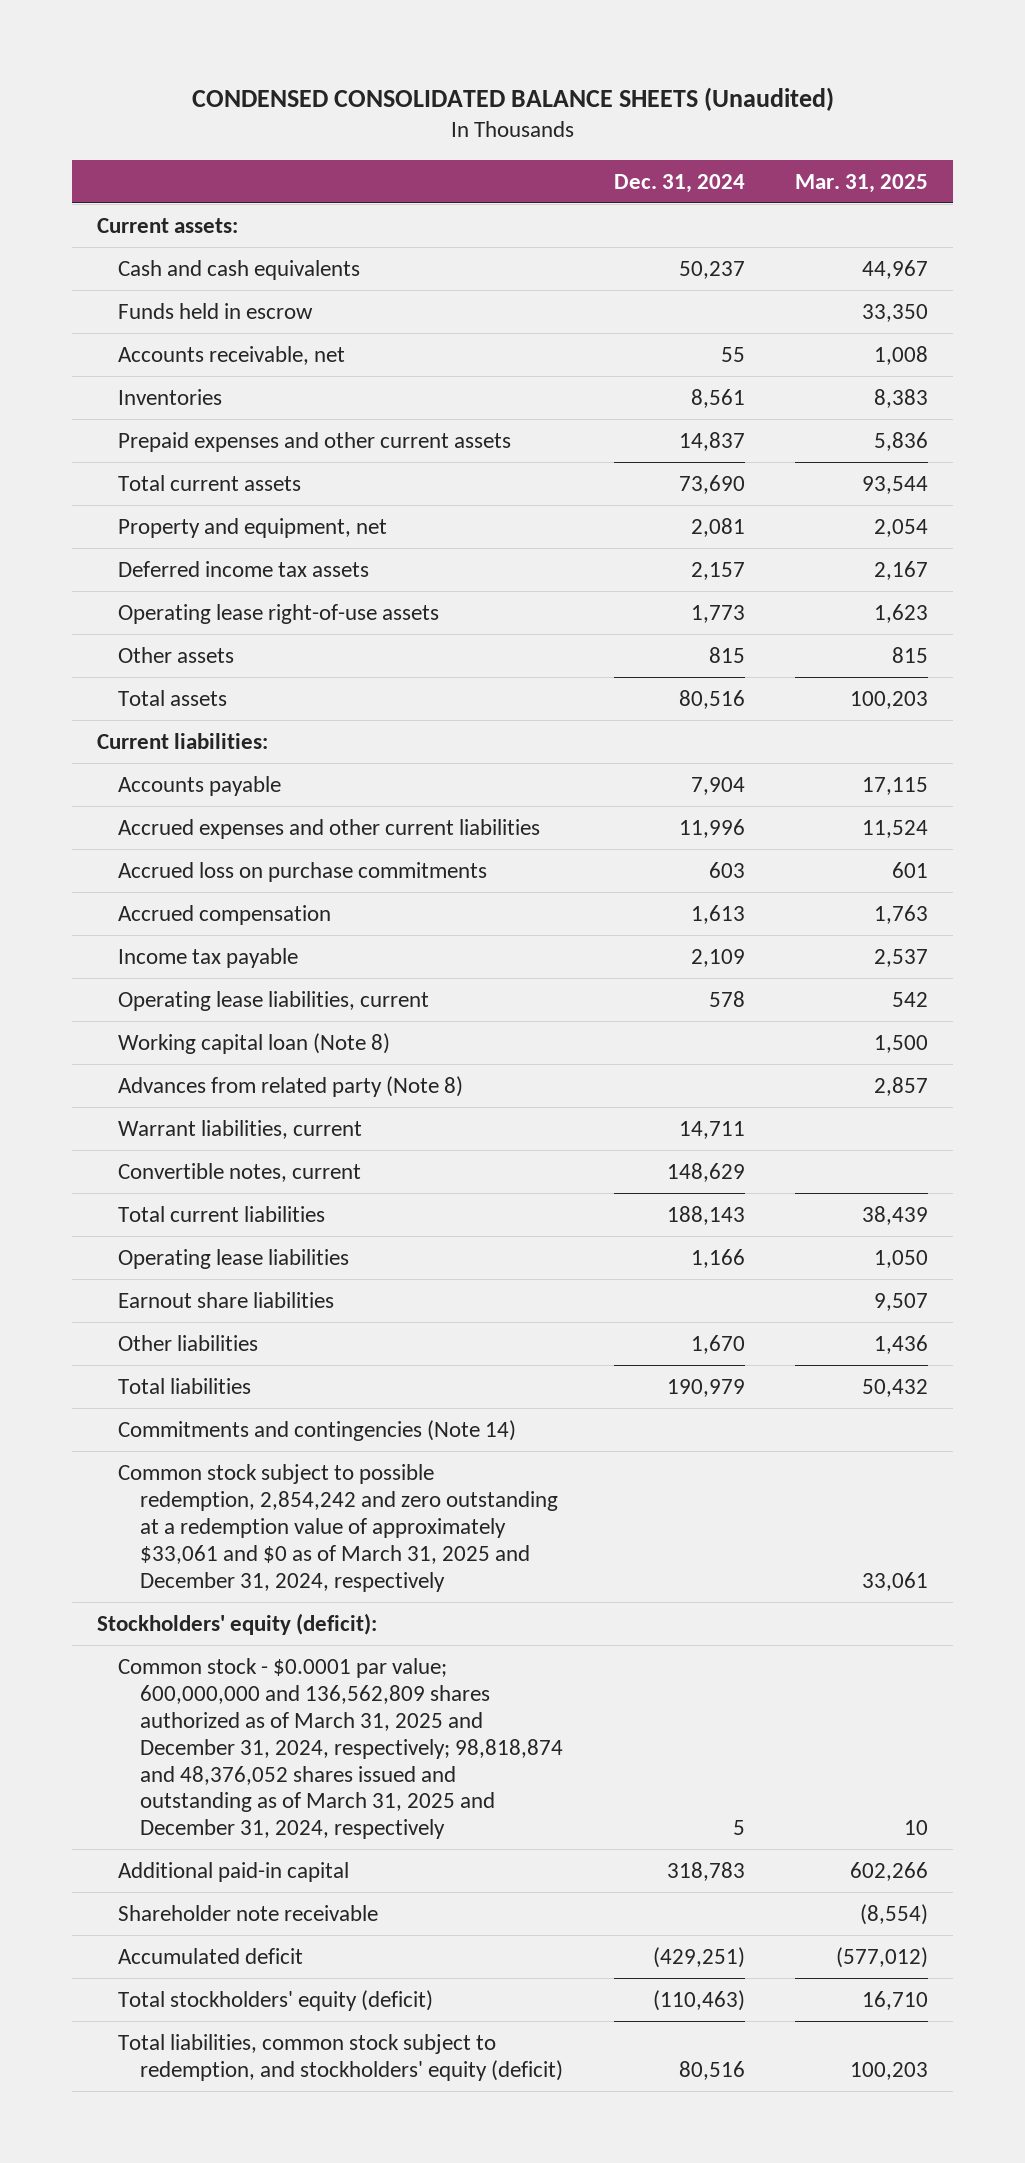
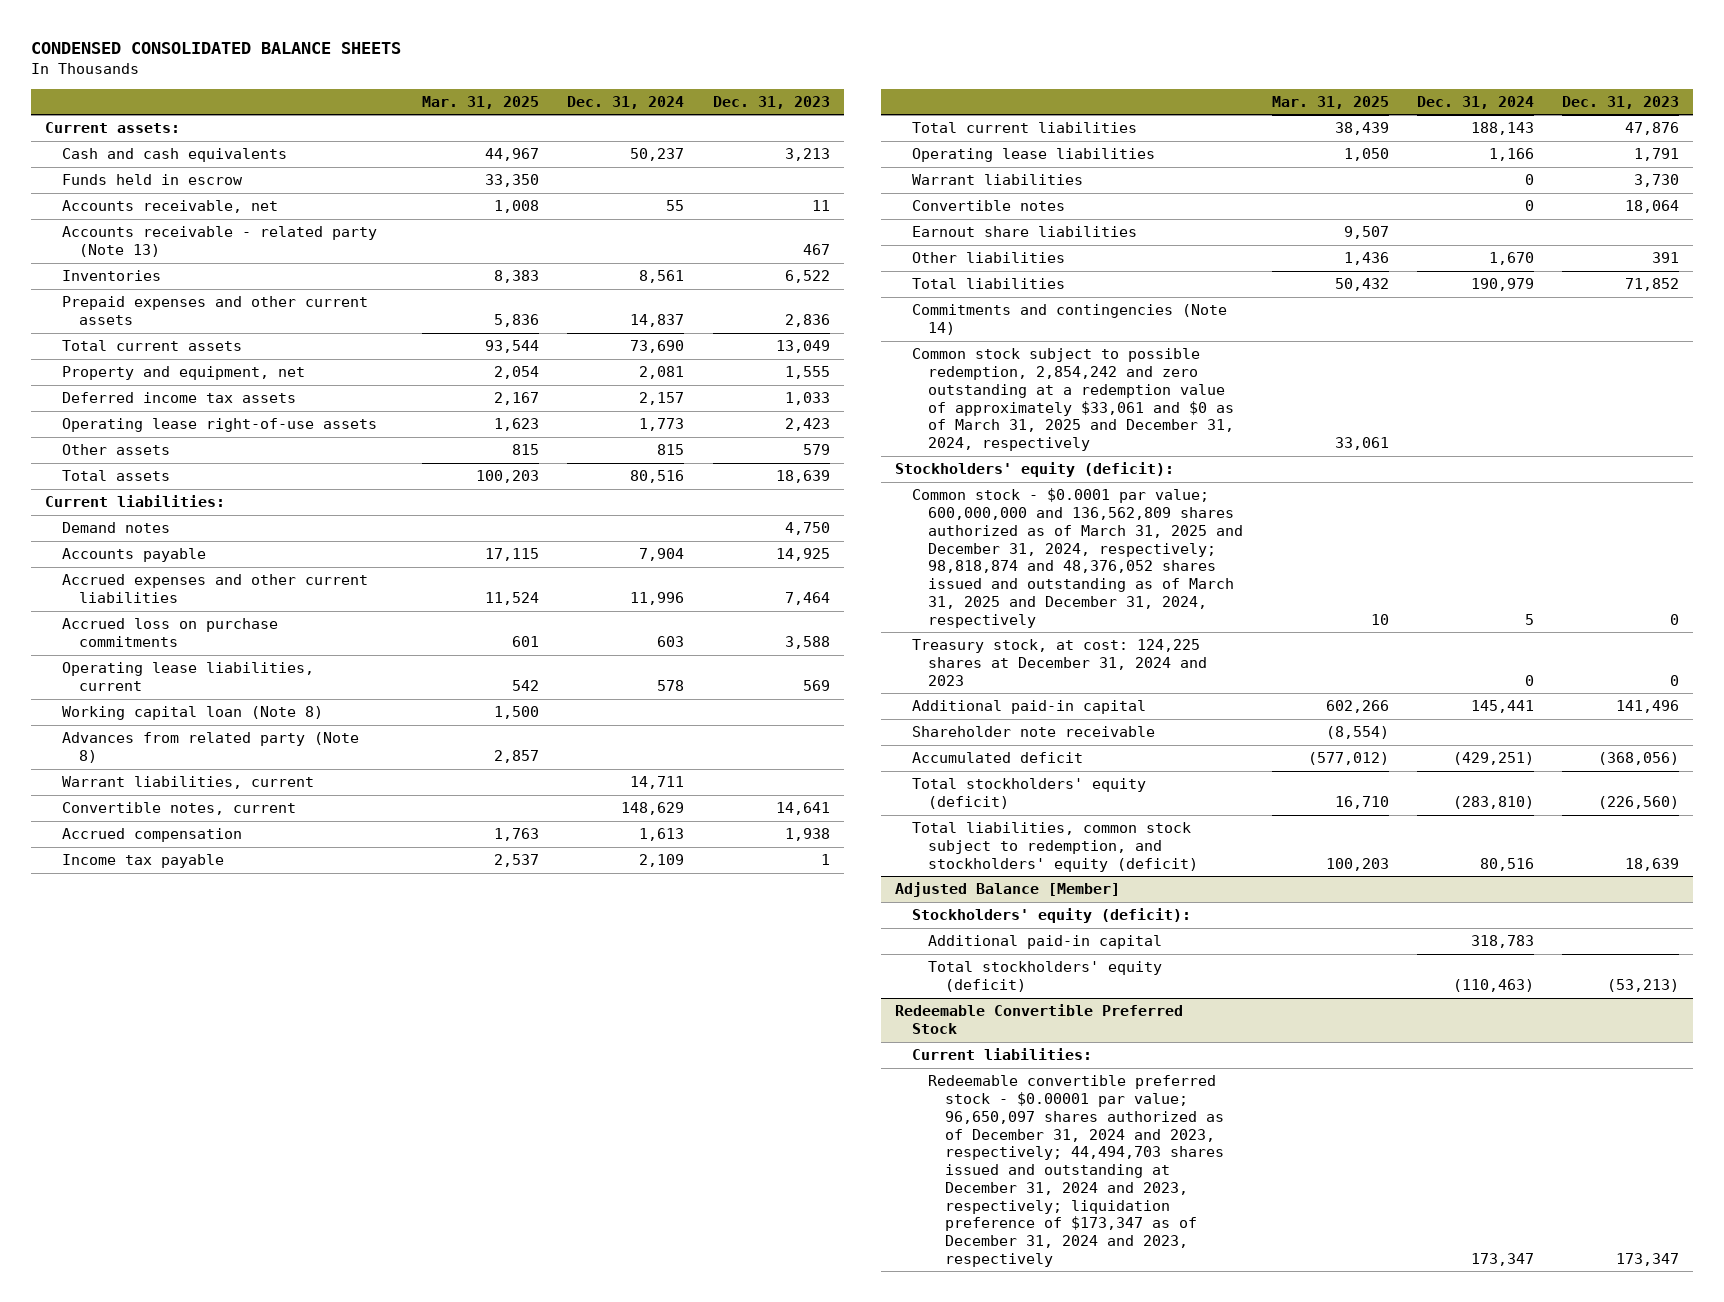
[191,86,834,111] CONDENSED CONSOLIDATED BALANCE SHEETS (Unaudited) -> [30,41,401,54] CONDENSED CONSOLIDATED BALANCE SHEETS
none -> [712,95,830,109] Dec. 31, 2023
none -> [61,226,377,258] Accounts receivable - related party (Note 13)
none -> [61,522,170,534] Demand notes
[118,904,332,925] Accrued compensation -> [61,828,242,843] Accrued compensation
[118,947,299,968] Income tax payable -> [61,854,224,869] Income tax payable
none -> [911,174,1083,186] Warrant liabilities
none -> [911,200,1065,212] Convertible notes
none -> [911,639,1208,686] Treasury stock, at cost: 124,225 shares at December 31, 2024 and 2023
[666,1861,745,1881] 318,783 -> [1470,700,1534,714] 145,441
[652,1989,745,2011] (110,463) -> [1452,796,1534,810] (283,810)
none -> [894,882,1120,898] Adjusted Balance [Member]
none -> [911,908,1191,924] Stockholders' equity (deficit):
none -> [928,935,1163,950] Additional paid-in capital
none -> [928,961,1163,993] Total stockholders' equity (deficit)
none -> [894,1004,1183,1035] Redeemable Convertible Preferred Stock
none -> [911,1048,1092,1061] Current liabilities:
none -> [928,1075,1225,1267] Redeemable convertible preferred stock - $0.00001 par value; 96,650,097 shares authorized as of December 31, 2024 and 2023, respectively; 44,494,703 shares issued and outstanding at December 31, 2024 and 2023, respectively; liquidation preference of $173,347 as of December 31, 2024 and 2023, respectively

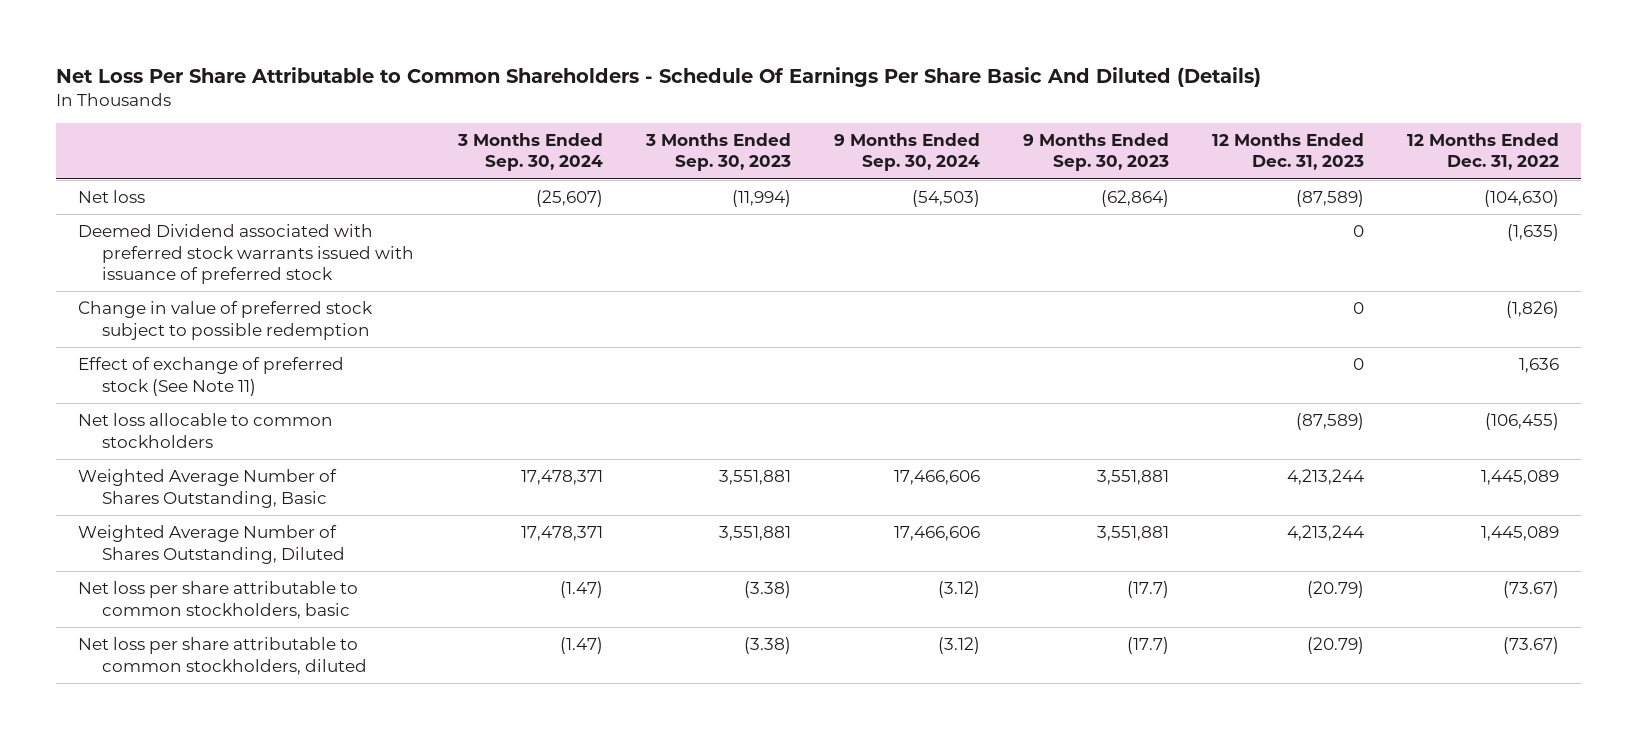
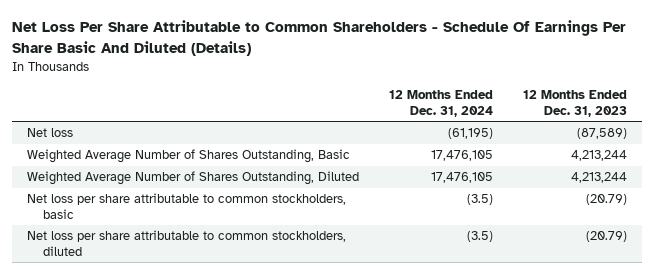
[456,132,603,172] 3 Months Ended Sep. 30, 2024 -> none
[644,132,791,172] 3 Months Ended Sep. 30, 2023 -> none
[833,132,980,172] 9 Months Ended Sep. 30, 2024 -> none
[1022,132,1169,172] 9 Months Ended Sep. 30, 2023 -> none
[1407,132,1560,171] 12 Months Ended Dec. 31, 2022 -> none
none -> [388,90,493,117] 12 Months Ended Dec. 31, 2024
[77,223,415,285] Deemed Dividend associated with preferred stock warrants issued with issuance of preferred stock -> none
[77,300,373,340] Change in value of preferred stock subject to possible redemption -> none
[77,356,344,396] Effect of exchange of preferred stock (See Note 11) -> none
[77,412,333,448] Net loss allocable to common stockholders -> none

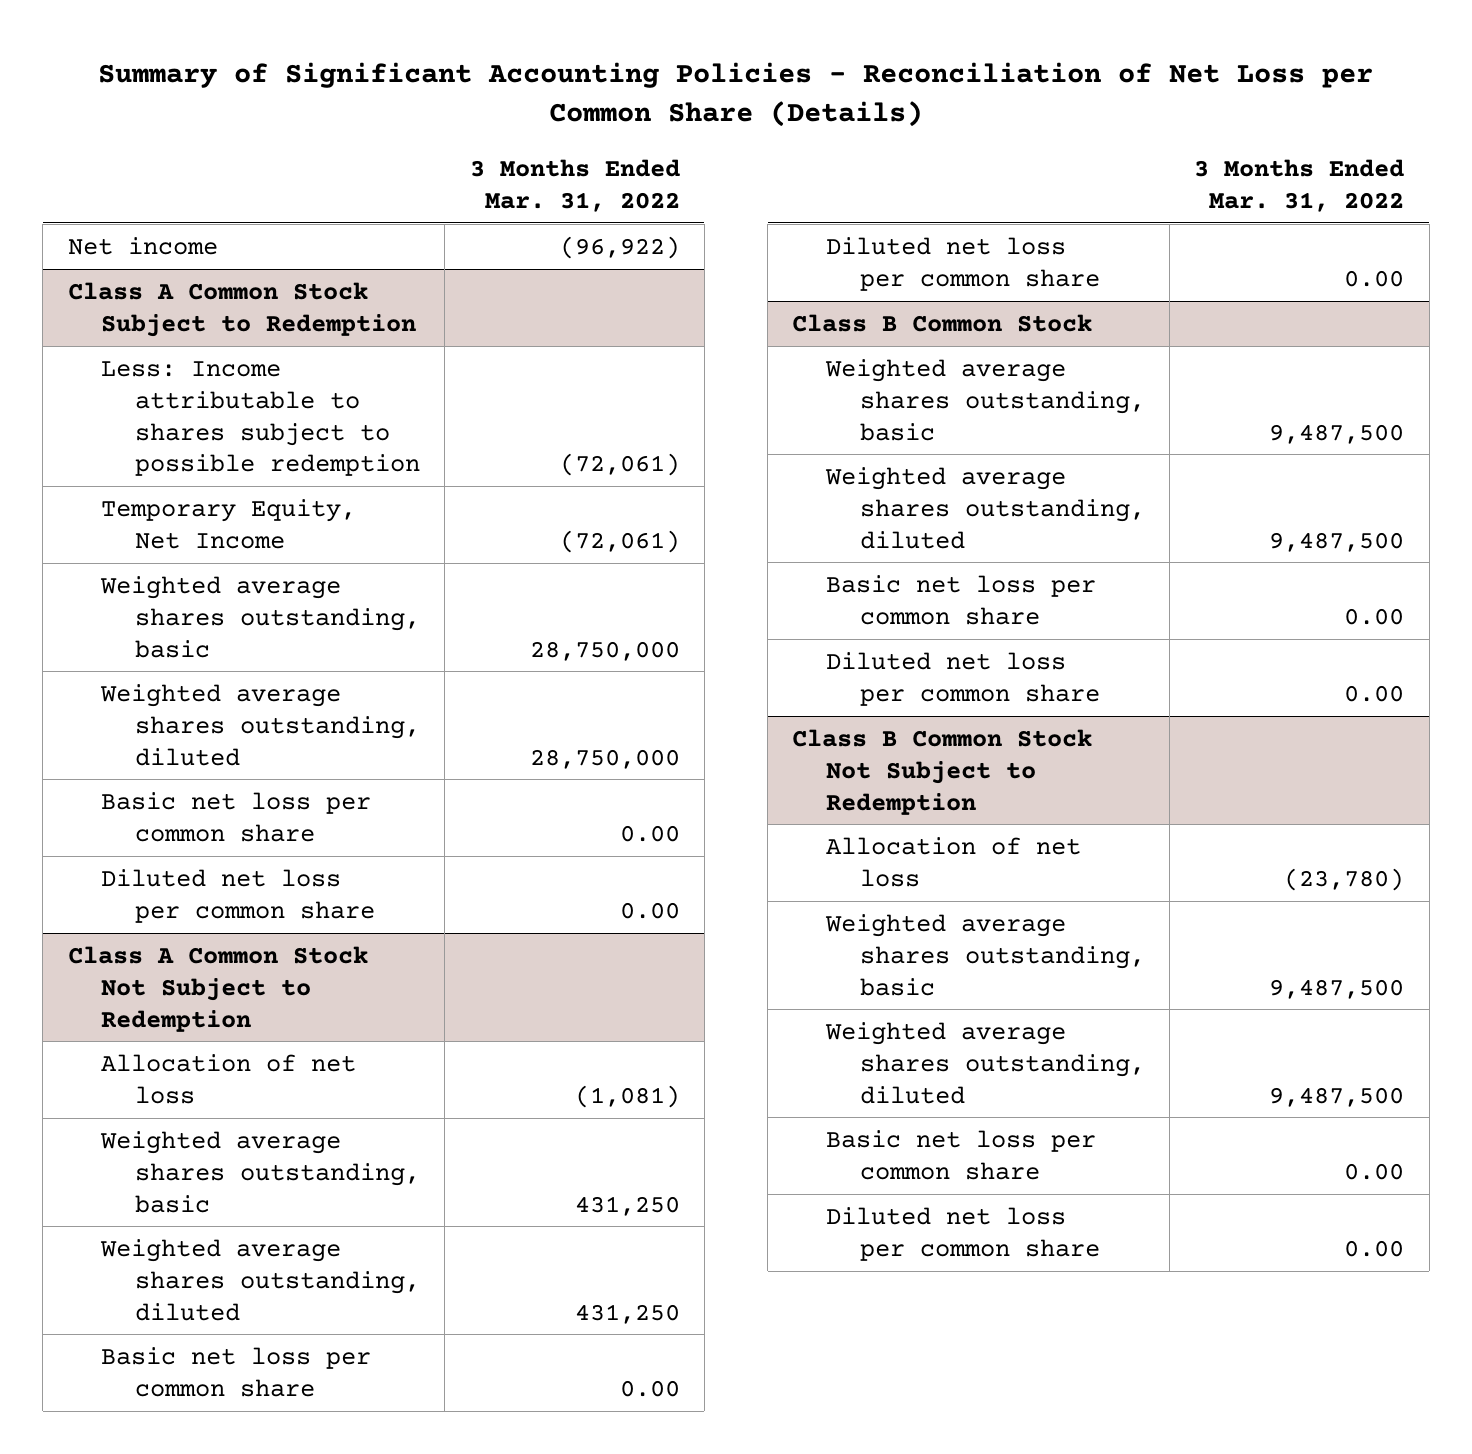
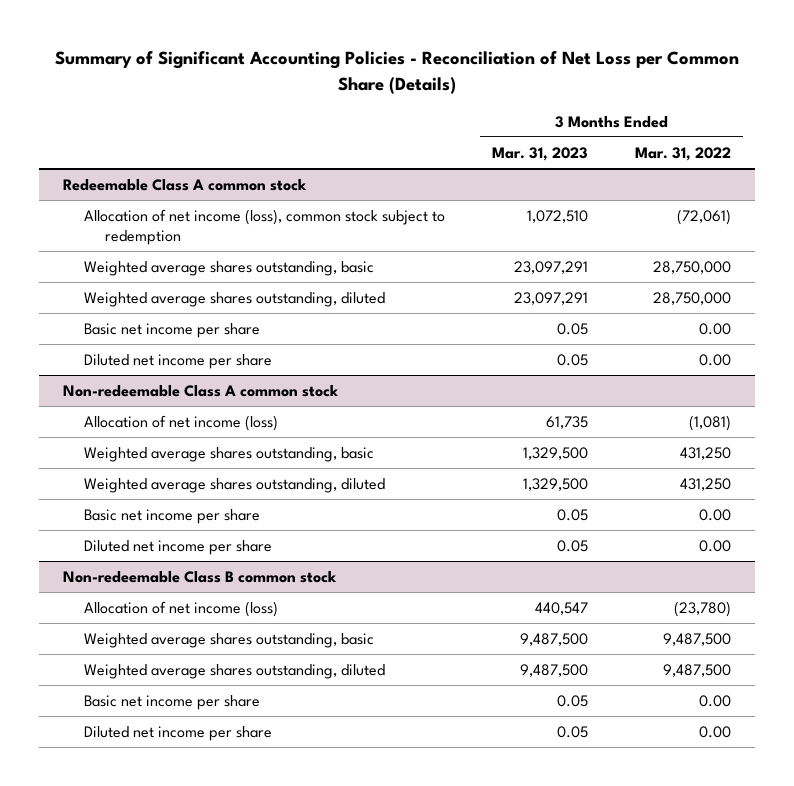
none -> [492,146,589,161] Mar. 31, 2023
[67,236,218,255] Net income -> none
[101,498,357,549] Temporary Equity, Net Income -> none
[67,281,417,337] Class A Common Stock Subject to Redemption -> [62,178,307,191] Redeemable Class A common stock
[101,360,420,477] Less: Income attributable to shares subject to possible redemption -> [84,208,446,245] Allocation of net income (loss), common stock subject to redemption
[101,791,372,842] Basic net loss per common share -> [84,322,261,338] Basic net income per share
[101,868,375,923] Diluted net loss per common share -> [84,353,273,369] Diluted net income per share
[67,945,368,1032] Class A Common Stock Not Subject to Redemption -> [62,384,339,397] Non-redeemable Class A common stock
[101,1053,357,1104] Allocation of net loss -> [84,414,279,431] Allocation of net income (loss)
[792,313,1093,332] Class B Common Stock -> none
[824,358,1145,441] Weighted average shares outstanding, basic -> none
[824,466,1145,549] Weighted average shares outstanding, diluted -> none
[825,574,1096,625] Basic net loss per common share -> none
[825,651,1100,706] Diluted net loss per common share -> none
[101,1346,372,1397] Basic net loss per common share -> [84,508,261,524] Basic net income per share
[825,236,1100,291] Diluted net loss per common share -> [84,539,273,555] Diluted net income per share
[792,728,1093,815] Class B Common Stock Not Subject to Redemption -> [62,570,337,583] Non-redeemable Class B common stock
[825,836,1081,887] Allocation of net loss -> [84,600,279,617] Allocation of net income (loss)
[825,1129,1096,1180] Basic net loss per common share -> [84,694,261,710] Basic net income per share
[825,1206,1100,1261] Diluted net loss per common share -> [84,725,273,741] Diluted net income per share

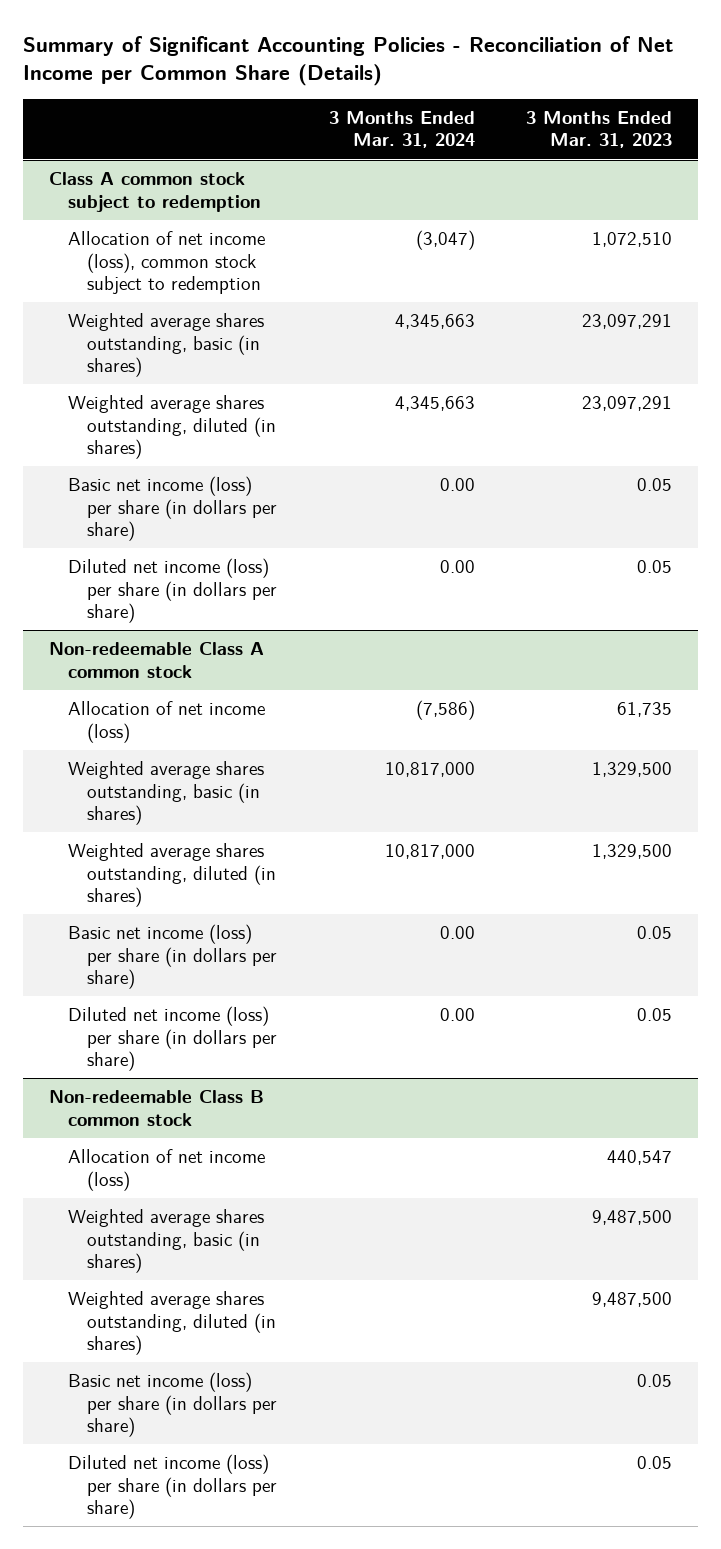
[54,51,739,94] Summary of Significant Accounting Policies - Reconciliation of Net Loss per Common Share (Details) -> [22,35,673,87] Summary of Significant Accounting Policies - Reconciliation of Net Income per Common Share (Details)
[635,146,732,161] Mar. 31, 2022 -> none
none -> [328,110,475,149] 3 Months Ended Mar. 31, 2024
[62,178,307,191] Redeemable Class A common stock -> [48,172,261,212] Class A common stock subject to redemption
[84,260,375,276] Weighted average shares outstanding, basic -> [67,313,264,378] Weighted average shares outstanding, basic (in shares)
[84,291,386,307] Weighted average shares outstanding, diluted -> [67,395,277,460] Weighted average shares outstanding, diluted (in shares)
[84,322,261,338] Basic net income per share -> [67,476,278,542] Basic net income (loss) per share (in dollars per share)
[84,353,273,369] Diluted net income per share -> [67,558,278,624] Diluted net income (loss) per share (in dollars per share)
[84,446,375,462] Weighted average shares outstanding, basic -> [67,761,264,826] Weighted average shares outstanding, basic (in shares)
[84,477,386,493] Weighted average shares outstanding, diluted -> [67,843,277,908] Weighted average shares outstanding, diluted (in shares)
[84,508,261,524] Basic net income per share -> [67,924,278,990] Basic net income (loss) per share (in dollars per share)
[84,539,273,555] Diluted net income per share -> [67,1006,278,1072] Diluted net income (loss) per share (in dollars per share)
[84,632,375,648] Weighted average shares outstanding, basic -> [67,1209,264,1274] Weighted average shares outstanding, basic (in shares)
[84,663,386,679] Weighted average shares outstanding, diluted -> [67,1291,277,1356] Weighted average shares outstanding, diluted (in shares)
[84,694,261,710] Basic net income per share -> [67,1372,278,1438] Basic net income (loss) per share (in dollars per share)
[84,725,273,741] Diluted net income per share -> [67,1454,278,1520] Diluted net income (loss) per share (in dollars per share)

